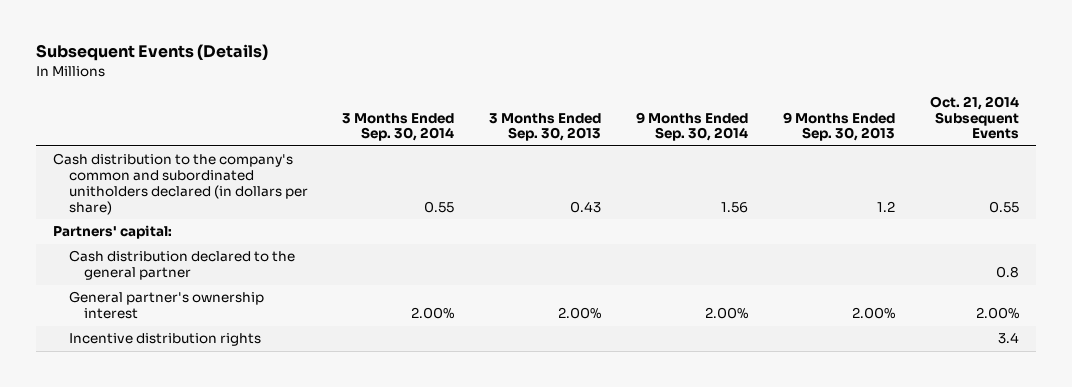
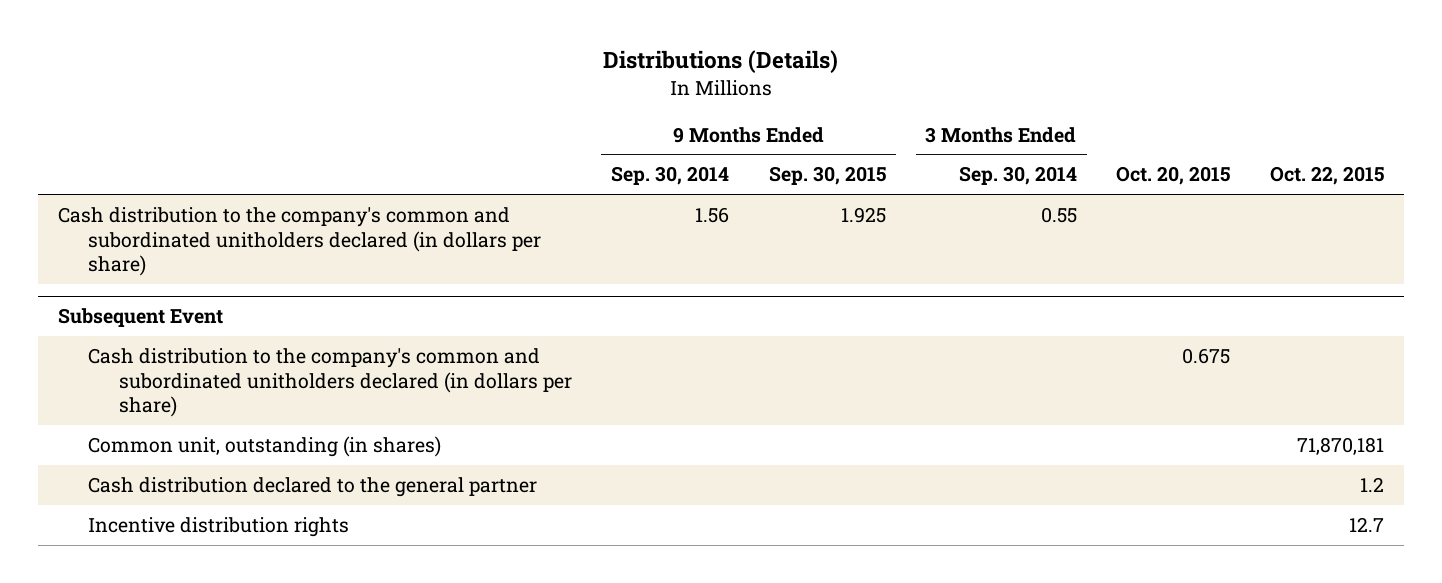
[35,44,268,62] Subsequent Events (Details) -> [602,50,838,74] Distributions (Details)
[489,112,602,142] 3 Months Ended Sep. 30, 2013 -> none
[783,111,896,142] 9 Months Ended Sep. 30, 2013 -> none
[929,95,1019,140] Oct. 21, 2014 Subsequent Events -> none
none -> [769,166,887,186] Sep. 30, 2015
none -> [1116,166,1231,186] Oct. 20, 2015
none -> [1270,166,1385,186] Oct. 22, 2015
[53,225,173,240] Partners' capital: -> none
[68,250,295,281] Cash distribution declared to the general partner -> none
[68,291,264,320] General partner's ownership interest -> none
[68,333,261,347] Incentive distribution rights -> none
none -> [57,308,223,328] Subsequent Event
none -> [88,348,572,418] Cash distribution to the company's common and subordinated unitholders declared (in dollars per share)
none -> [88,436,442,458] Common unit, outstanding (in shares)
none -> [88,477,538,498] Cash distribution declared to the general partner
none -> [88,517,350,538] Incentive distribution rights

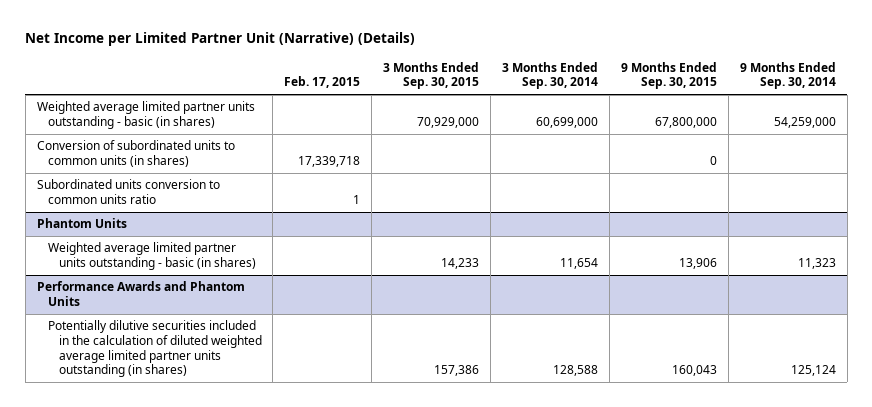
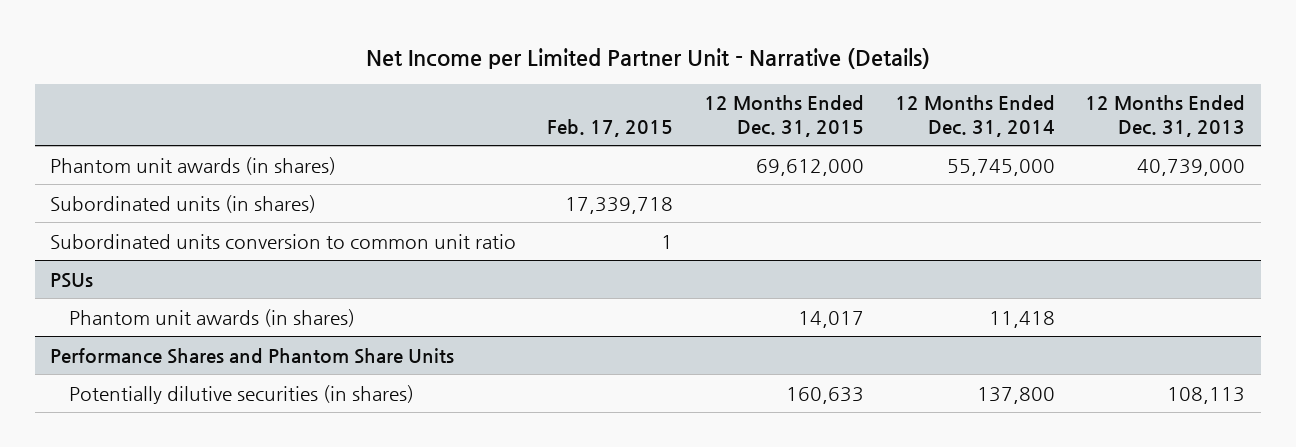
[25,32,416,47] Net Income per Limited Partner Unit (Narrative) (Details) -> [365,47,930,69] Net Income per Limited Partner Unit - Narrative (Details)
[383,61,480,90] 3 Months Ended Sep. 30, 2015 -> none
[502,61,599,90] 3 Months Ended Sep. 30, 2014 -> none
[620,61,717,90] 9 Months Ended Sep. 30, 2015 -> none
[739,61,836,90] 9 Months Ended Sep. 30, 2014 -> none
none -> [703,95,864,138] 12 Months Ended Dec. 31, 2015
none -> [894,95,1055,138] 12 Months Ended Dec. 31, 2014
none -> [1085,95,1246,138] 12 Months Ended Dec. 31, 2013
[36,101,255,129] Weighted average limited partner units outstanding - basic (in shares) -> [50,156,337,175] Phantom unit awards (in shares)
[36,140,235,167] Conversion of subordinated units to common units (in shares) -> [50,194,317,213] Subordinated units (in shares)
[36,179,220,204] Subordinated units conversion to common units ratio -> [50,233,517,249] Subordinated units conversion to common unit ratio
[36,218,127,229] Phantom Units -> [50,272,94,288] PSUs
[47,242,256,270] Weighted average limited partner units outstanding - basic (in shares) -> [69,308,356,327] Phantom unit awards (in shares)
[36,281,245,306] Performance Awards and Phantom Units -> [50,347,455,364] Performance Shares and Phantom Share Units
[47,320,262,378] Potentially dilutive securities included in the calculation of diluted weighted average limited partner units outstanding (in shares) -> [69,384,415,404] Potentially dilutive securities (in shares)

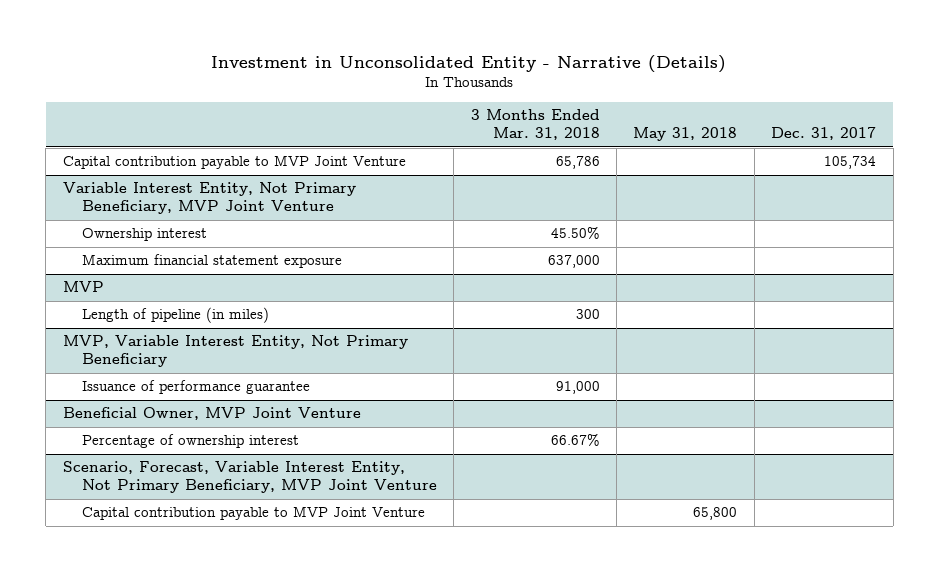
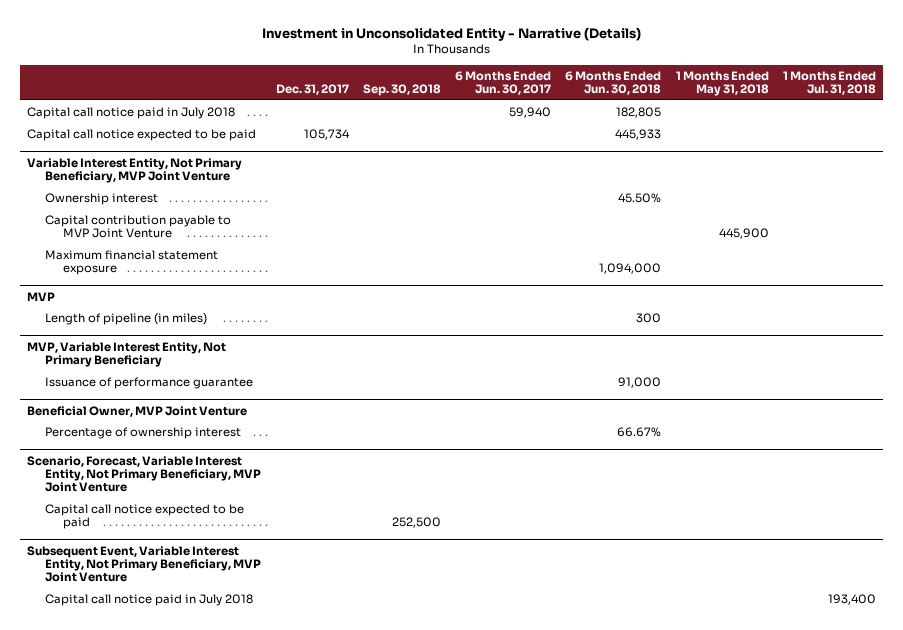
[470,109,600,141] 3 Months Ended Mar. 31, 2018 -> none
[633,127,738,142] May 31, 2018 -> none
none -> [362,83,441,96] Sep. 30, 2018
none -> [455,70,552,95] 6 Months Ended Jun. 30, 2017
none -> [565,70,662,95] 6 Months Ended Jun. 30, 2018
none -> [675,70,769,96] 1 Months Ended May 31, 2018
none -> [783,70,877,95] 1 Months Ended Jul. 31, 2018
none -> [27,107,236,120] Capital call notice paid in July 2018
[62,155,406,170] Capital contribution payable to MVP Joint Venture -> [27,129,257,142] Capital call notice expected to be paid
none -> [45,215,232,239] Capital contribution payable to MVP Joint Venture
[81,506,425,521] Capital contribution payable to MVP Joint Venture -> [45,504,245,530] Capital call notice expected to be paid
none -> [27,545,262,583] Subsequent Event, Variable Interest Entity, Not Primary Beneficiary, MVP Joint Venture
none -> [45,594,254,607] Capital call notice paid in July 2018

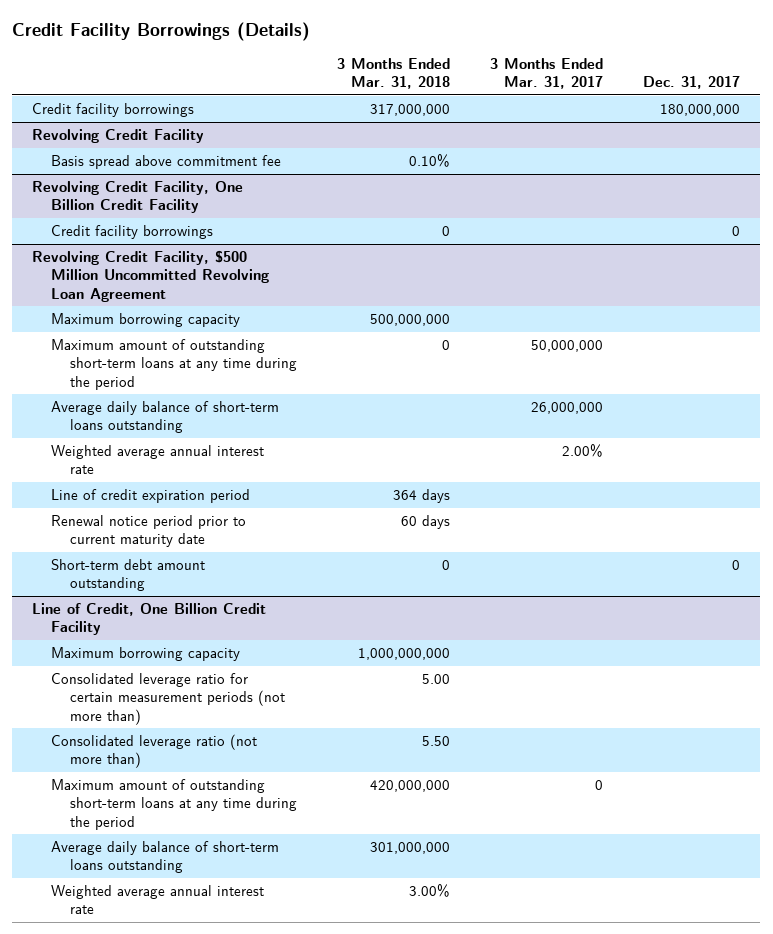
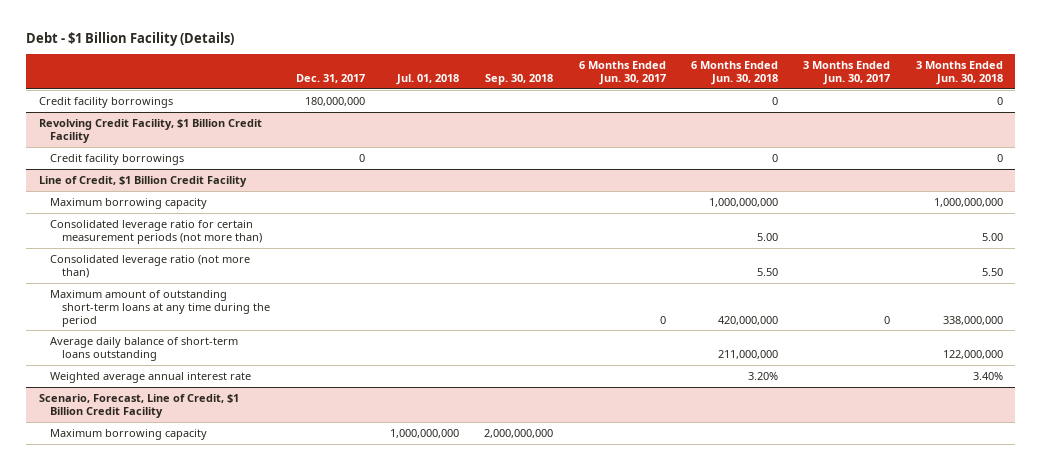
[12,21,311,41] Credit Facility Borrowings (Details) -> [25,32,234,47] Debt - $1 Billion Facility (Details)
[336,58,450,90] 3 Months Ended Mar. 31, 2018 -> none
[490,58,604,90] 3 Months Ended Mar. 31, 2017 -> none
none -> [395,74,459,86] Jul. 01, 2018
none -> [485,74,554,86] Sep. 30, 2018
none -> [578,61,666,86] 6 Months Ended Jun. 30, 2017
none -> [690,61,778,86] 6 Months Ended Jun. 30, 2018
none -> [803,61,891,86] 3 Months Ended Jun. 30, 2017
none -> [915,61,1003,86] 3 Months Ended Jun. 30, 2018
[32,129,205,144] Revolving Credit Facility -> none
[50,155,281,170] Basis spread above commitment fee -> none
[32,181,244,214] Revolving Credit Facility, One Billion Credit Facility -> [38,118,262,143] Revolving Credit Facility, $1 Billion Credit Facility
[32,250,269,302] Revolving Credit Facility, $500 Million Uncommitted Revolving Loan Agreement -> none
[50,313,240,328] Maximum borrowing capacity -> none
[50,339,297,390] Maximum amount of outstanding short-term loans at any time during the period -> none
[50,401,279,434] Average daily balance of short-term loans outstanding -> none
[50,445,264,475] Weighted average annual interest rate -> none
[50,489,250,504] Line of credit expiration period -> none
[50,515,246,548] Renewal notice period prior to current maturity date -> none
[50,559,205,592] Short-term debt amount outstanding -> none
[32,603,267,636] Line of Credit, One Billion Credit Facility -> [38,175,247,187] Line of Credit, $1 Billion Credit Facility
none -> [38,393,239,418] Scenario, Forecast, Line of Credit, $1 Billion Credit Facility
none -> [50,428,208,440] Maximum borrowing capacity

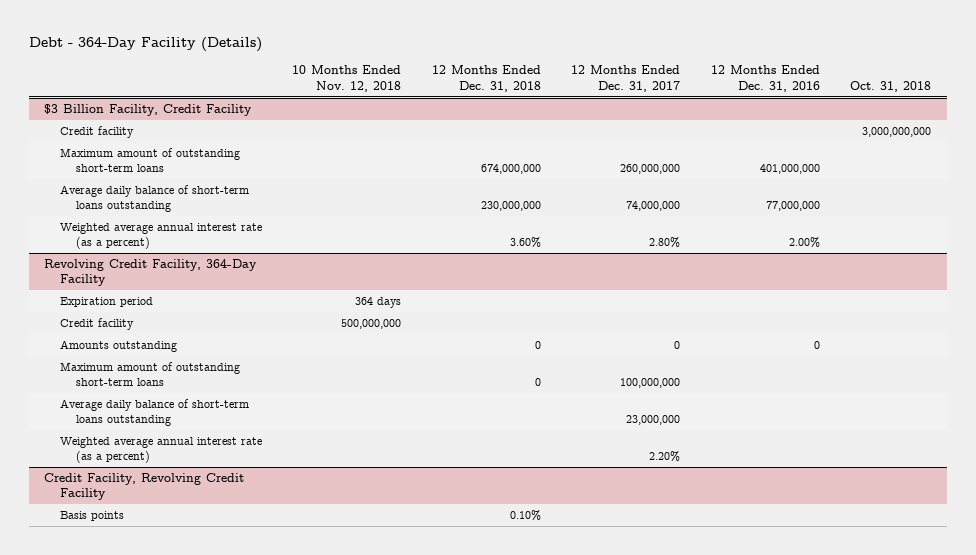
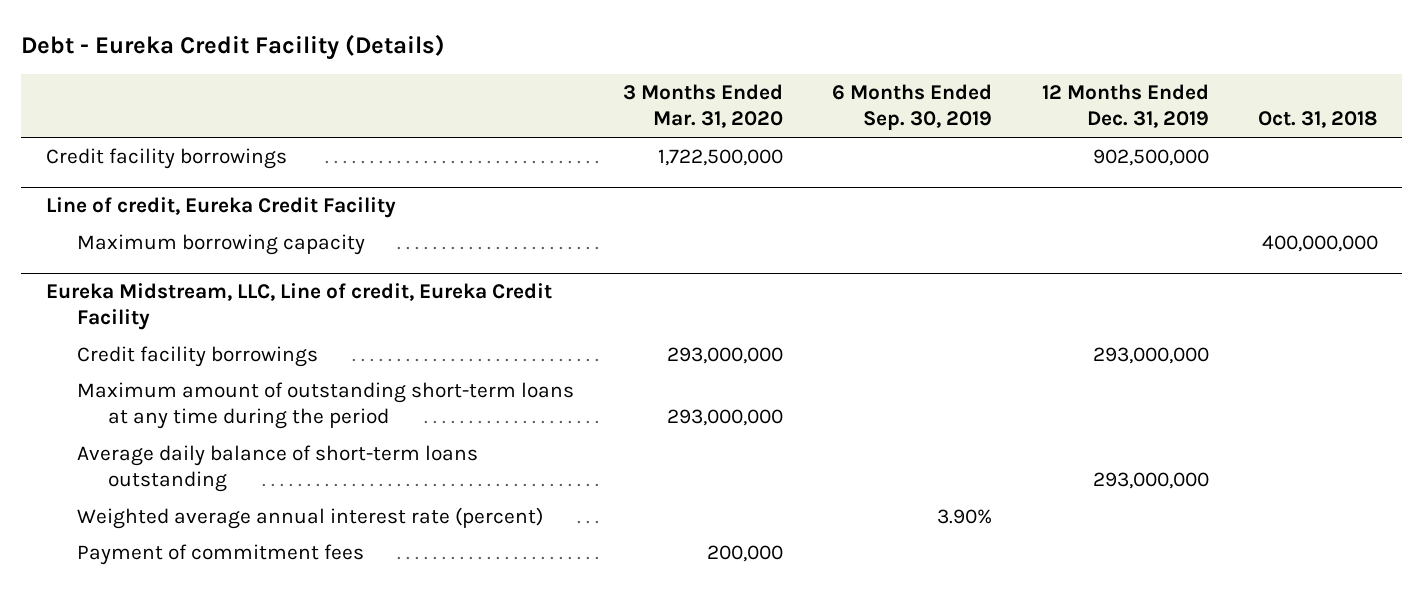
[28,37,262,53] Debt - 364-Day Facility (Details) -> [20,34,445,61] Debt - Eureka Credit Facility (Details)
[292,65,402,92] 10 Months Ended Nov. 12, 2018 -> none
[431,65,541,92] 12 Months Ended Dec. 31, 2018 -> none
[571,65,681,92] 12 Months Ended Dec. 31, 2017 -> none
[710,65,820,92] 12 Months Ended Dec. 31, 2016 -> none
none -> [623,84,784,129] 3 Months Ended Mar. 31, 2020
none -> [832,84,993,131] 6 Months Ended Sep. 30, 2019
none -> [1041,84,1209,129] 12 Months Ended Dec. 31, 2019
[44,103,253,116] $3 Billion Facility, Credit Facility -> none
[59,125,134,138] Credit facility -> none
[59,147,240,173] Maximum amount of outstanding short-term loans -> none
[59,184,249,213] Average daily balance of short-term loans outstanding -> none
[59,222,262,250] Weighted average annual interest rate (as a percent) -> none
[44,258,258,287] Revolving Credit Facility, 364-Day Facility -> none
[59,296,153,307] Expiration period -> none
[59,317,134,330] Credit facility -> none
[59,339,177,352] Amounts outstanding -> none
[59,361,240,387] Maximum amount of outstanding short-term loans -> none
[59,398,249,427] Average daily balance of short-term loans outstanding -> none
[59,436,262,464] Weighted average annual interest rate (as a percent) -> none
[44,472,245,501] Credit Facility, Revolving Credit Facility -> none
[59,510,124,521] Basis points -> none
none -> [45,147,287,169] Credit facility borrowings
none -> [45,196,396,218] Line of credit, Eureka Credit Facility
none -> [76,233,365,255] Maximum borrowing capacity
none -> [45,282,552,331] Eureka Midstream, LLC, Line of credit, Eureka Credit Facility
none -> [76,345,318,367] Credit facility borrowings
none -> [76,381,574,430] Maximum amount of outstanding short-term loans at any time during the period
none -> [76,444,478,493] Average daily balance of short-term loans outstanding
none -> [76,506,543,529] Weighted average annual interest rate (percent)
none -> [76,543,364,565] Payment of commitment fees

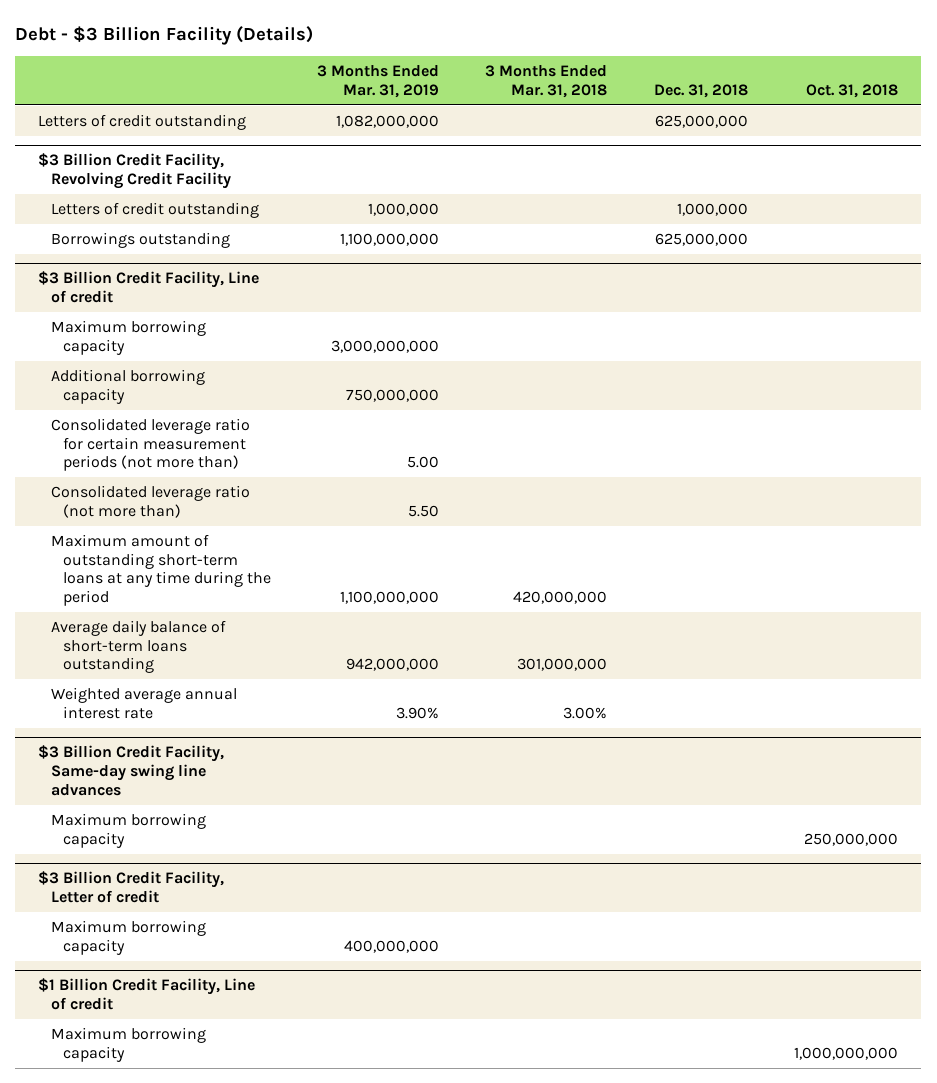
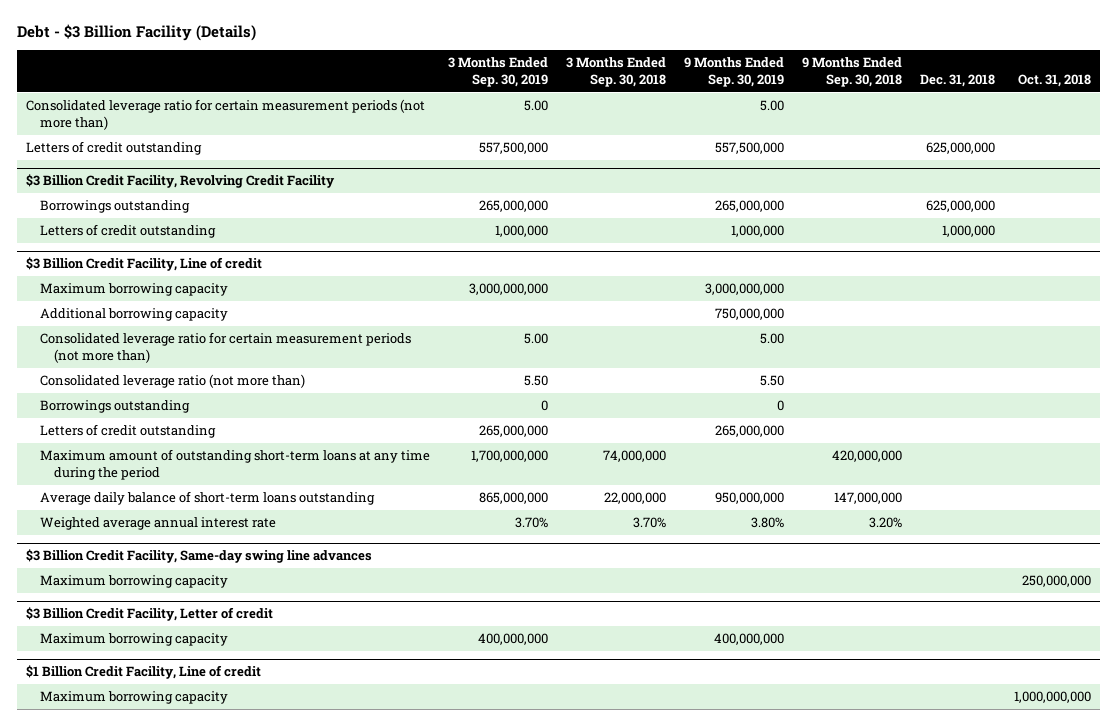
[316,65,439,98] 3 Months Ended Mar. 31, 2019 -> none
[485,65,608,98] 3 Months Ended Mar. 31, 2018 -> none
none -> [448,57,549,87] 3 Months Ended Sep. 30, 2019
none -> [566,57,667,87] 3 Months Ended Sep. 30, 2018
none -> [684,57,785,87] 9 Months Ended Sep. 30, 2019
none -> [802,57,903,87] 9 Months Ended Sep. 30, 2018
none -> [25,99,425,130] Consolidated leverage ratio for certain measurement periods (not more than)
[50,202,259,219] Letters of credit outstanding -> [39,224,216,239] Letters of credit outstanding
none -> [39,400,190,414] Borrowings outstanding
none -> [39,424,216,439] Letters of credit outstanding

